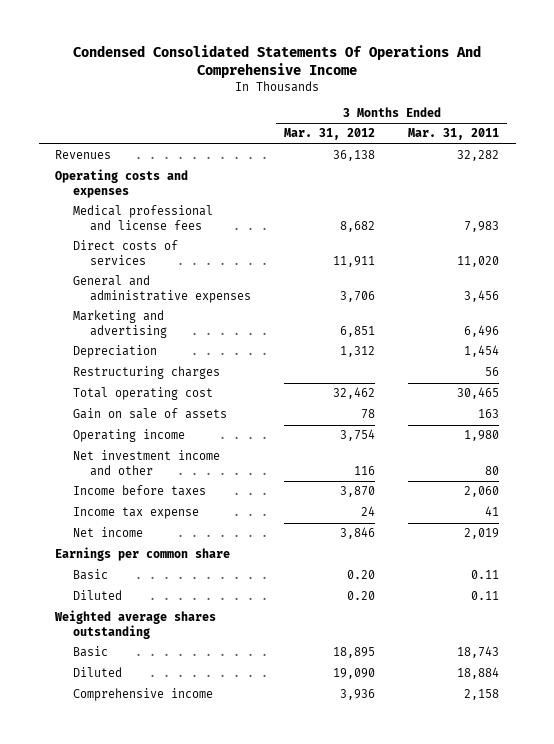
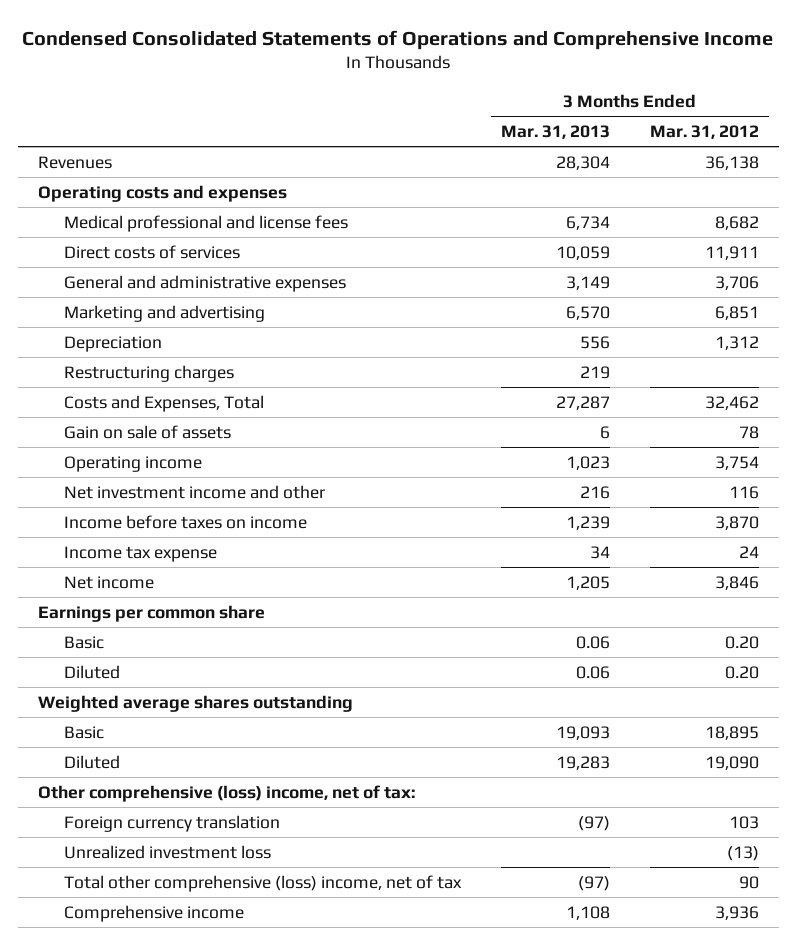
[73,45,482,79] Condensed Consolidated Statements Of Operations And Comprehensive Income -> [22,29,774,50] Condensed Consolidated Statements of Operations and Comprehensive Income
[408,128,500,141] Mar. 31, 2011 -> none
none -> [500,124,610,139] Mar. 31, 2013
[72,387,213,401] Total operating cost -> [63,394,264,412] Costs and Expenses, Total
[72,485,206,497] Income before taxes -> [63,514,307,529] Income before taxes on income
none -> [37,784,415,802] Other comprehensive (loss) income, net of tax:
none -> [63,814,280,832] Foreign currency translation
none -> [63,844,271,859] Unrealized investment loss
none -> [63,874,462,892] Total other comprehensive (loss) income, net of tax

